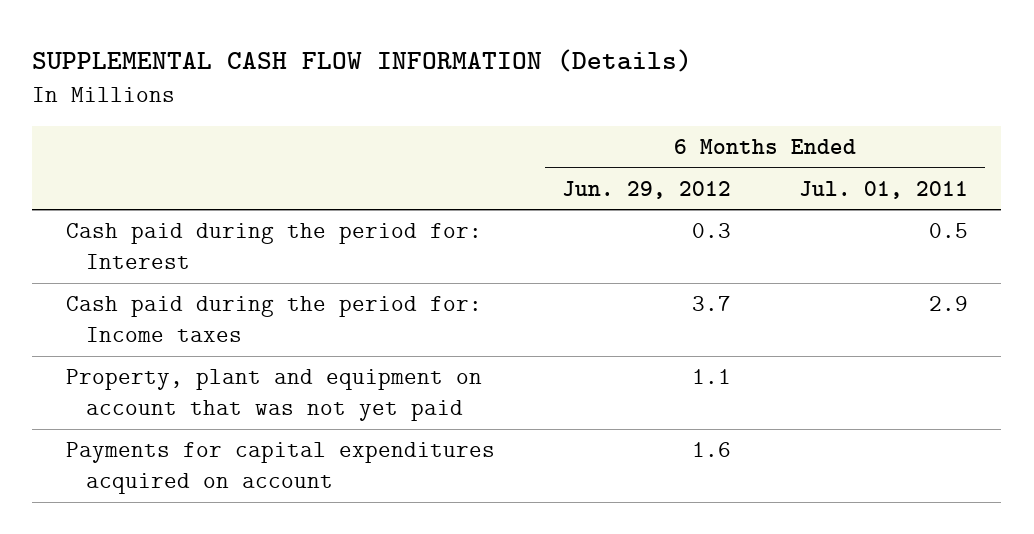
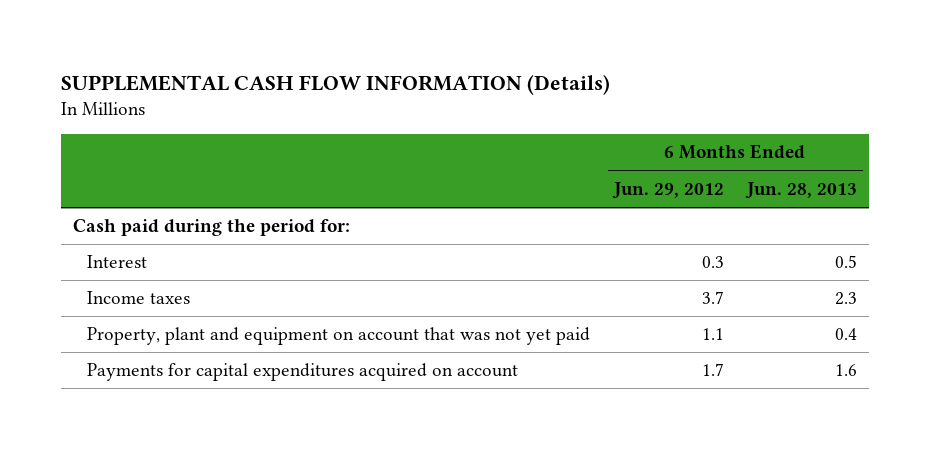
[798,180,968,199] Jul. 01, 2011 -> none
none -> [745,181,858,199] Jun. 28, 2013
none -> [72,219,350,237] Cash paid during the period for:
[65,223,482,270] Cash paid during the period for: Interest -> [86,255,147,269] Interest
[65,296,482,343] Cash paid during the period for: Income taxes -> [86,291,190,305] Income taxes
[692,442,732,458] 1.6 -> [701,363,724,377] 1.7

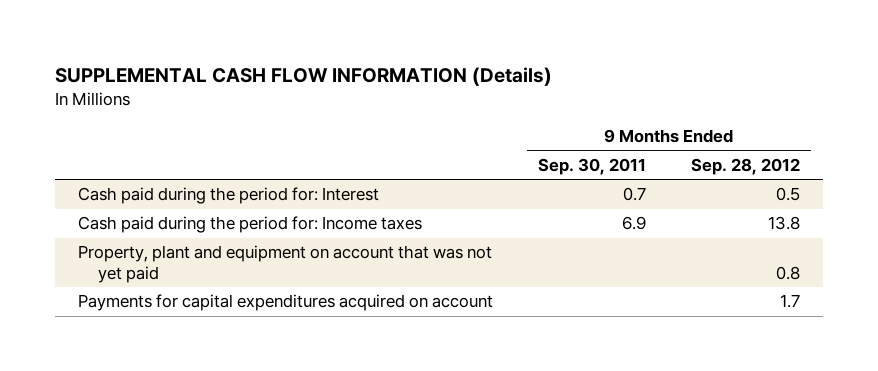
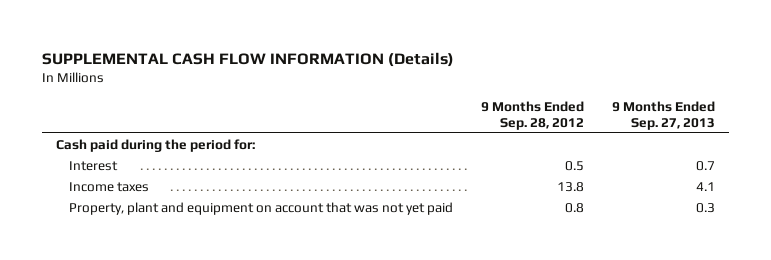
[537,158,646,176] Sep. 30, 2011 -> none
none -> [612,100,716,130] 9 Months Ended Sep. 27, 2013
none -> [56,138,256,152] Cash paid during the period for:
[77,187,379,205] Cash paid during the period for: Interest -> [68,160,118,171] Interest
[77,216,422,234] Cash paid during the period for: Income taxes -> [68,181,149,192] Income taxes
[77,294,493,312] Payments for capital expenditures acquired on account -> none

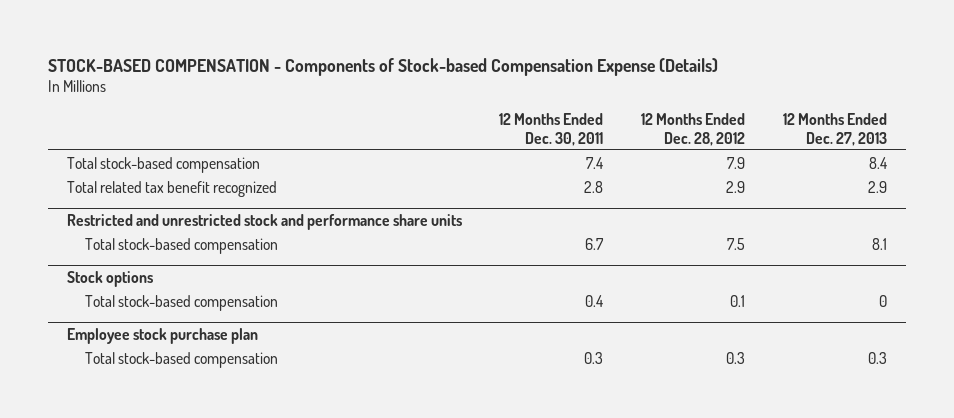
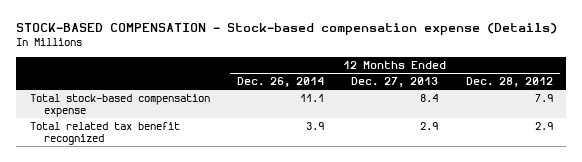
[47,57,718,76] STOCK-BASED COMPENSATION - Components of Stock-based Compensation Expense (Details) -> [15,23,557,36] STOCK-BASED COMPENSATION - Stock-based compensation expense (Details)
[499,113,604,146] 12 Months Ended Dec. 30, 2011 -> none
none -> [236,77,324,88] Dec. 26, 2014
[66,156,260,173] Total stock-based compensation -> [29,94,210,118] Total stock-based compensation expense
[66,213,462,230] Restricted and unrestricted stock and performance share units -> none
[85,237,279,254] Total stock-based compensation -> none
[66,270,153,287] Stock options -> none
[85,294,279,311] Total stock-based compensation -> none
[66,327,258,344] Employee stock purchase plan -> none
[85,351,279,368] Total stock-based compensation -> none

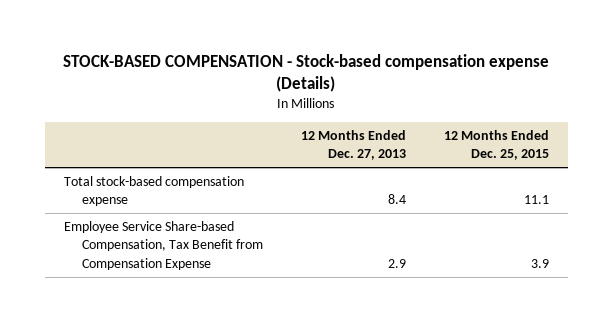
[236,77,324,88] Dec. 26, 2014 -> none
[465,77,553,88] Dec. 28, 2012 -> none
none -> [443,130,549,161] 12 Months Ended Dec. 25, 2015
[29,122,180,146] Total related tax benefit recognized -> [63,221,263,270] Employee Service Share-based Compensation, Tax Benefit from Compensation Expense

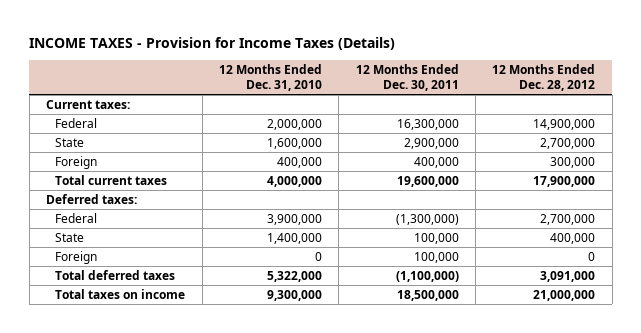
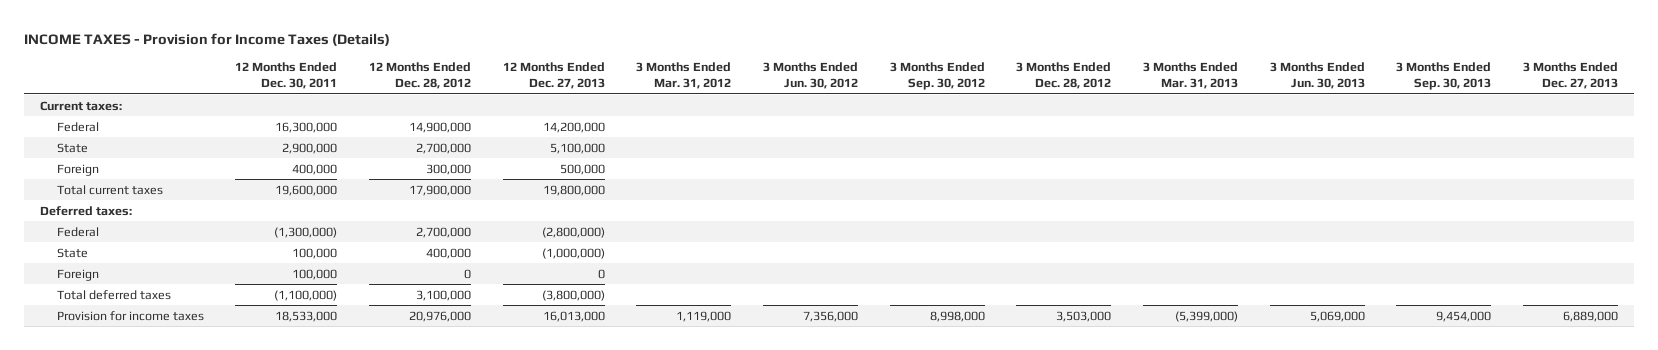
[218,63,322,92] 12 Months Ended Dec. 31, 2010 -> none
none -> [502,61,605,89] 12 Months Ended Dec. 27, 2013
none -> [636,61,732,89] 3 Months Ended Mar. 31, 2012
none -> [763,61,859,89] 3 Months Ended Jun. 30, 2012
none -> [889,61,985,90] 3 Months Ended Sep. 30, 2012
none -> [1016,61,1112,89] 3 Months Ended Dec. 28, 2012
none -> [1143,61,1239,89] 3 Months Ended Mar. 31, 2013
none -> [1269,61,1365,89] 3 Months Ended Jun. 30, 2013
none -> [1396,61,1492,90] 3 Months Ended Sep. 30, 2013
none -> [1522,61,1618,89] 3 Months Ended Dec. 27, 2013
[55,288,186,299] Total taxes on income -> none
[540,270,596,282] 3,091,000 -> [416,289,472,301] 3,100,000
none -> [56,310,204,321] Provision for income taxes

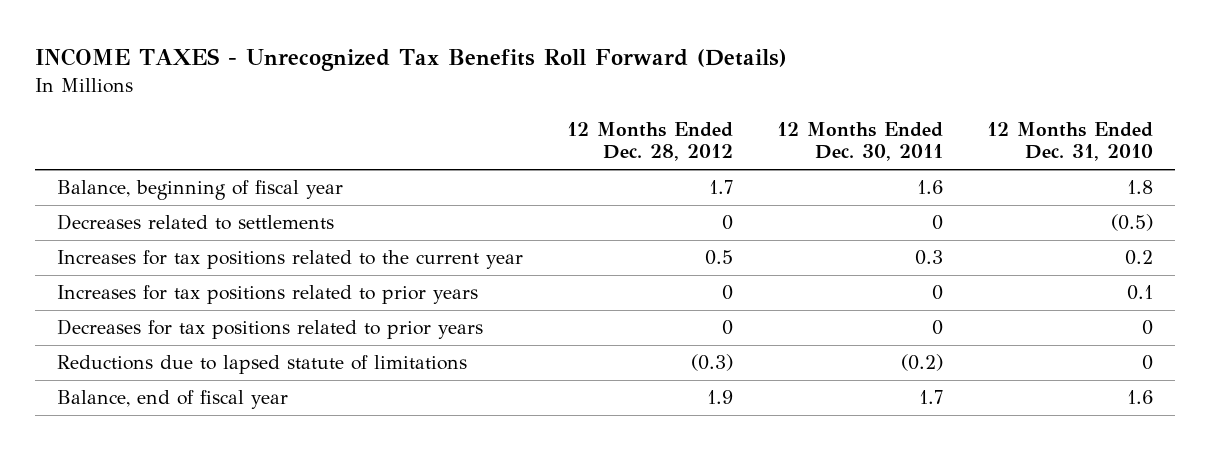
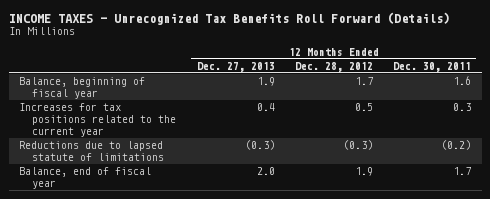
[987,121,1154,162] 12 Months Ended Dec. 31, 2010 -> none
none -> [196,61,275,72] Dec. 27, 2013
[56,214,334,231] Decreases related to settlements -> none
[56,285,478,305] Increases for tax positions related to prior years -> none
[56,319,483,340] Decreases for tax positions related to prior years -> none

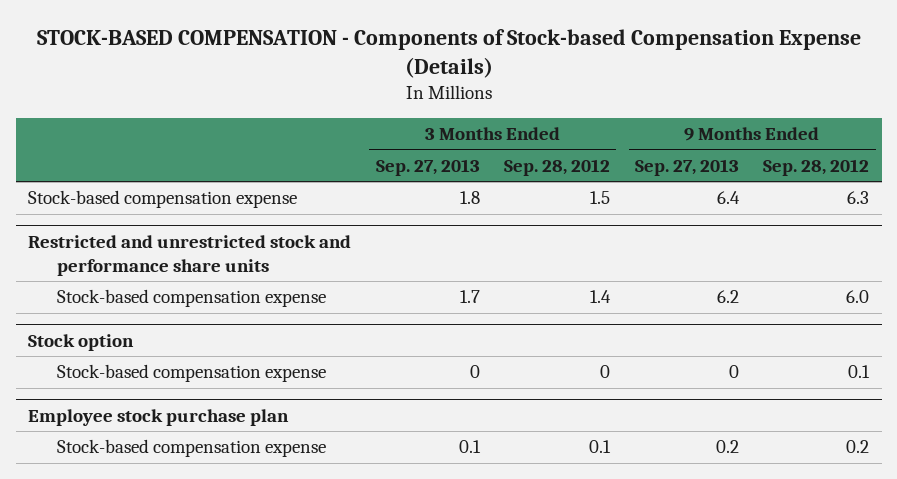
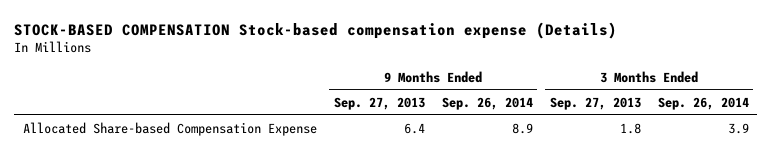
[36,28,861,78] STOCK-BASED COMPENSATION - Components of Stock-based Compensation Expense (Details) -> [14,21,618,39] STOCK-BASED COMPENSATION Stock-based compensation expense (Details)
[504,158,611,176] Sep. 28, 2012 -> none
[763,158,870,176] Sep. 28, 2012 -> none
none -> [441,96,533,110] Sep. 26, 2014
none -> [657,96,749,110] Sep. 26, 2014
[28,235,352,276] Restricted and unrestricted stock and performance share units -> none
[57,289,327,308] Stock-based compensation expense -> none
[28,334,135,352] Stock option -> none
[57,364,327,383] Stock-based compensation expense -> none
[28,409,290,427] Employee stock purchase plan -> none
[57,439,327,458] Stock-based compensation expense -> none
[28,190,298,209] Stock-based compensation expense -> [22,121,317,136] Allocated Share-based Compensation Expense

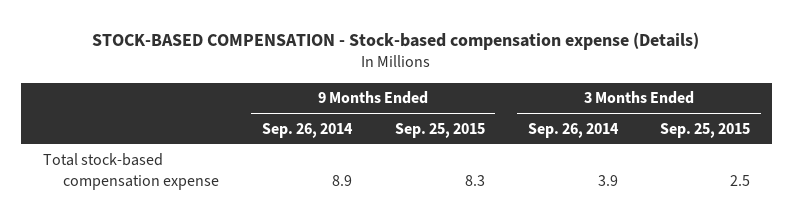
[14,21,618,39] STOCK-BASED COMPENSATION Stock-based compensation expense (Details) -> [92,31,700,50] STOCK-BASED COMPENSATION - Stock-based compensation expense (Details)
[333,96,425,110] Sep. 27, 2013 -> none
[549,96,641,110] Sep. 27, 2013 -> none
none -> [394,122,485,138] Sep. 25, 2015
none -> [660,122,751,138] Sep. 25, 2015
[22,121,317,136] Allocated Share-based Compensation Expense -> [42,153,220,190] Total stock-based compensation expense

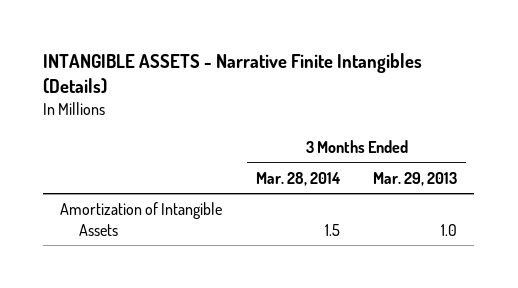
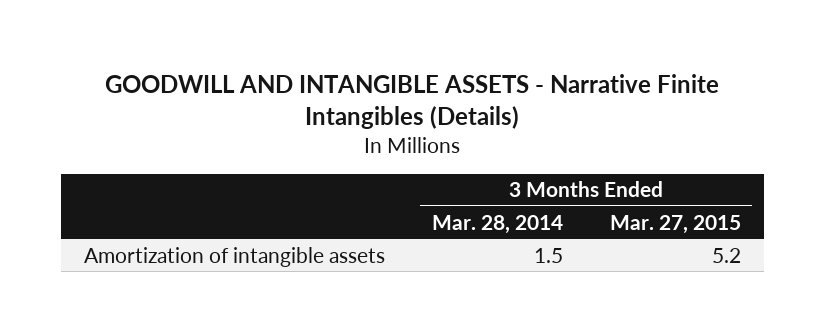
[43,53,423,95] INTANGIBLE ASSETS - Narrative Finite Intangibles (Details) -> [105,73,720,129] GOODWILL AND INTANGIBLE ASSETS - Narrative Finite Intangibles (Details)
[373,171,458,186] Mar. 29, 2013 -> none
none -> [609,214,741,234] Mar. 27, 2015
[60,202,223,236] Amortization of Intangible Assets -> [84,246,386,267] Amortization of intangible assets

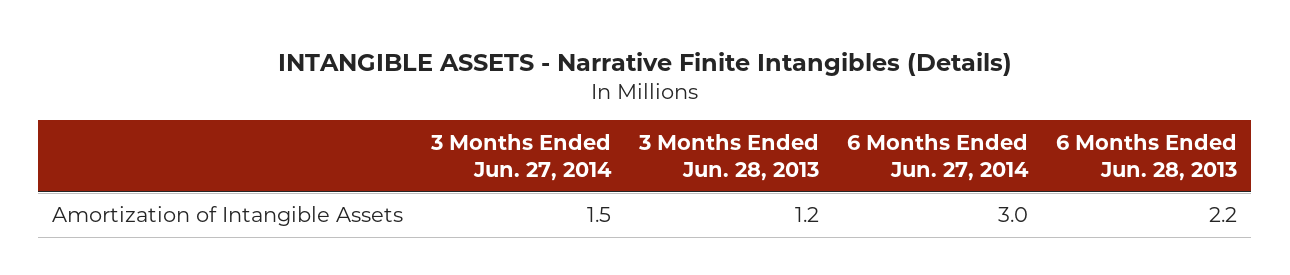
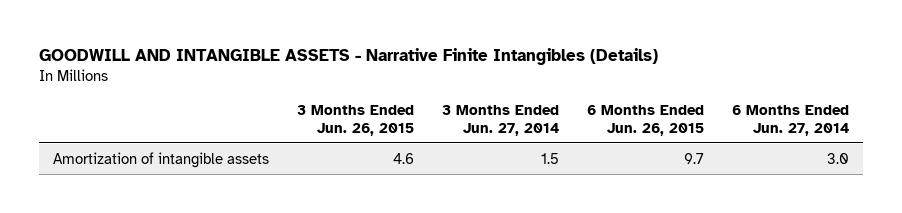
[277,51,1012,76] INTANGIBLE ASSETS - Narrative Finite Intangibles (Details) -> [38,48,658,66] GOODWILL AND INTANGIBLE ASSETS - Narrative Finite Intangibles (Details)
[638,133,820,182] 3 Months Ended Jun. 28, 2013 -> none
[1056,133,1238,182] 6 Months Ended Jun. 28, 2013 -> none
none -> [296,104,414,136] 3 Months Ended Jun. 26, 2015
none -> [586,104,704,136] 6 Months Ended Jun. 26, 2015
[52,206,404,227] Amortization of Intangible Assets -> [52,151,269,168] Amortization of intangible assets

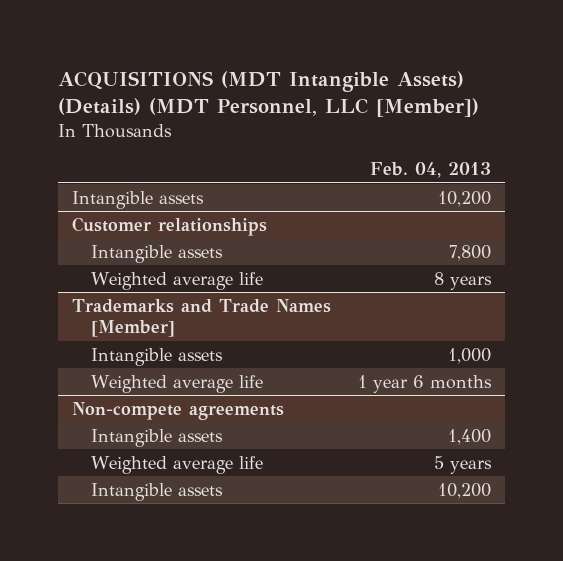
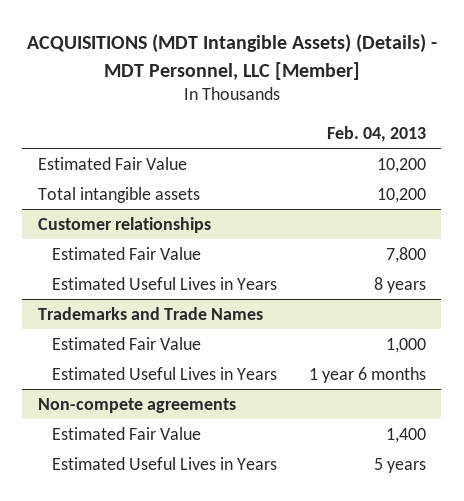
[57,70,479,118] ACQUISITIONS (MDT Intangible Assets) (Details) (MDT Personnel, LLC [Member]) -> [26,34,437,80] ACQUISITIONS (MDT Intangible Assets) (Details) - MDT Personnel, LLC [Member]
[71,190,204,209] Intangible assets -> [38,156,188,170] Estimated Fair Value
none -> [38,186,201,203] Total intangible assets
[90,244,223,263] Intangible assets -> [52,246,202,260] Estimated Fair Value
[90,271,263,290] Weighted average life -> [52,276,278,290] Estimated Useful Lives in Years
[71,298,331,338] Trademarks and Trade Names [Member] -> [38,306,264,320] Trademarks and Trade Names
[90,347,223,366] Intangible assets -> [52,336,202,350] Estimated Fair Value
[90,374,263,393] Weighted average life -> [52,366,278,380] Estimated Useful Lives in Years
[90,482,223,501] Intangible assets -> none
[90,428,223,447] Intangible assets -> [52,426,202,440] Estimated Fair Value
[90,455,263,474] Weighted average life -> [52,456,278,470] Estimated Useful Lives in Years

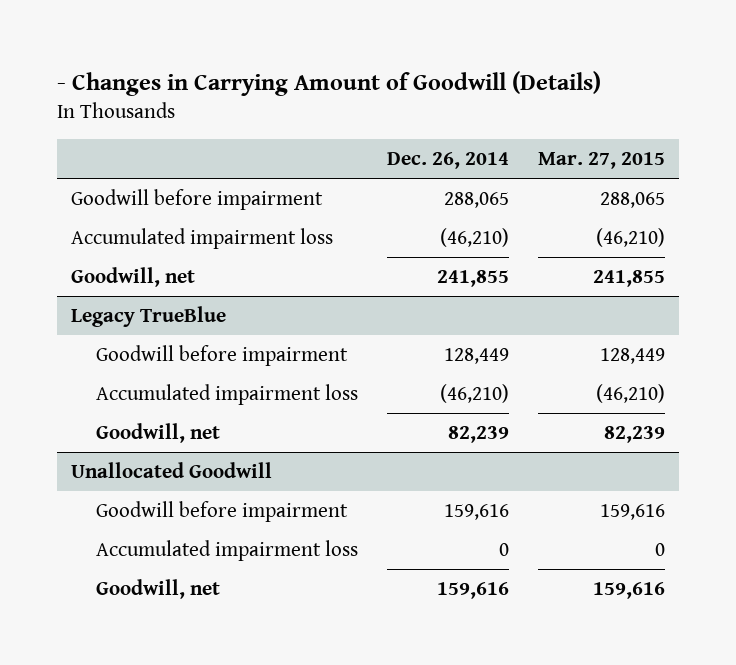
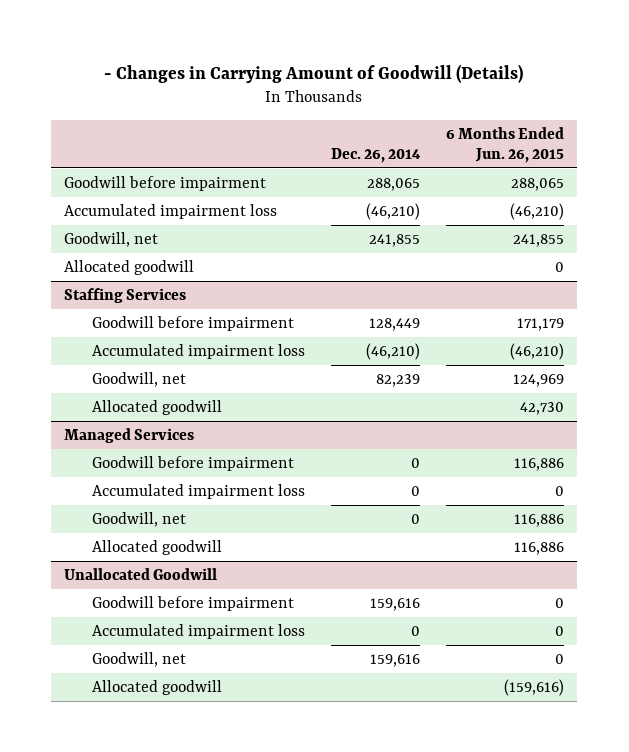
[538,152,666,170] Mar. 27, 2015 -> none
none -> [446,126,565,163] 6 Months Ended Jun. 26, 2015
none -> [64,259,195,275] Allocated goodwill
[71,306,227,328] Legacy TrueBlue -> [64,287,187,303] Staffing Services
none -> [92,399,223,415] Allocated goodwill
none -> [64,427,195,443] Managed Services
none -> [92,455,295,471] Goodwill before impairment
none -> [92,483,306,499] Accumulated impairment loss
none -> [92,511,187,527] Goodwill, net
none -> [92,539,223,555] Allocated goodwill
none -> [92,679,223,695] Allocated goodwill

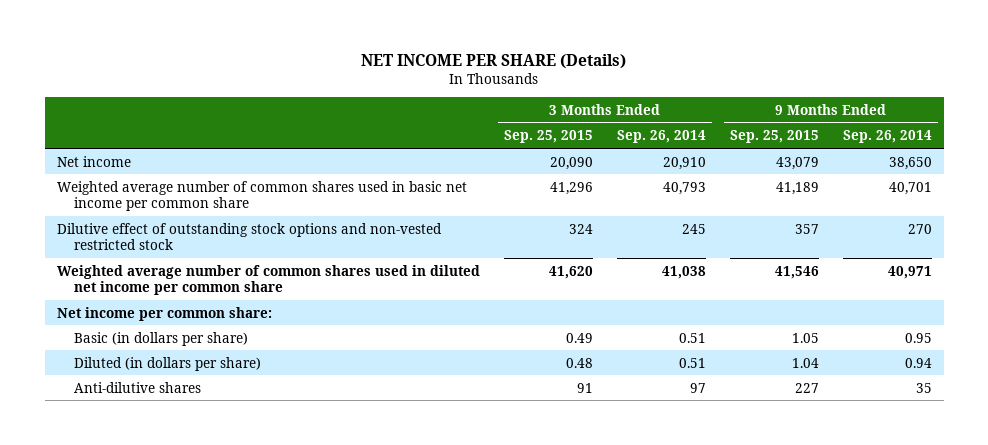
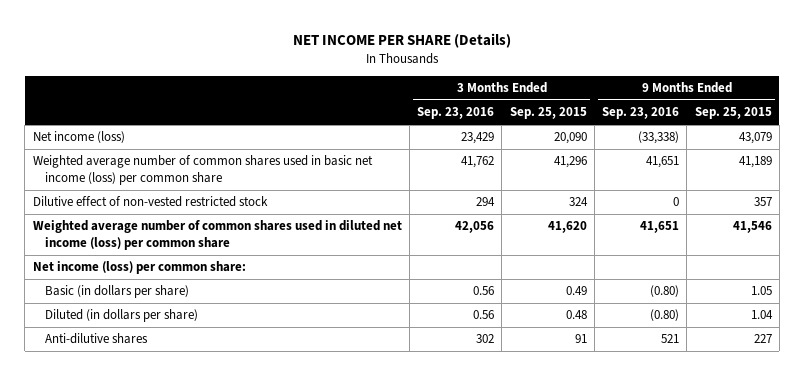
[616,130,706,144] Sep. 26, 2014 -> none
[842,130,932,144] Sep. 26, 2014 -> none
none -> [417,107,495,120] Sep. 23, 2016
none -> [602,107,680,120] Sep. 23, 2016
[56,155,131,167] Net income -> [32,131,125,144] Net income (loss)
[56,180,467,211] Weighted average number of common shares used in basic net income per common share -> [32,155,373,185] Weighted average number of common shares used in basic net income (loss) per common share
[56,222,442,250] Dilutive effect of outstanding stock options and non-vested restricted stock -> [32,196,268,208] Dilutive effect of non-vested restricted stock
[56,264,480,295] Weighted average number of common shares used in diluted net income per common share -> [32,220,402,250] Weighted average number of common shares used in diluted net income (loss) per common share
[56,306,272,321] Net income per common share: -> [32,261,246,275] Net income (loss) per common share:

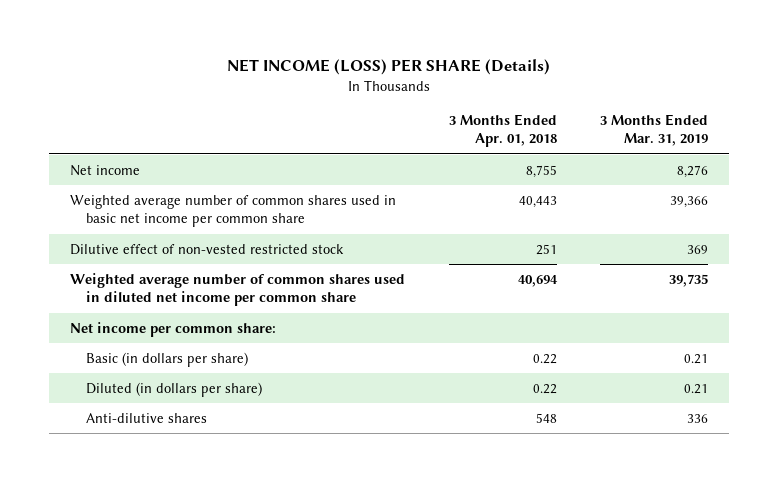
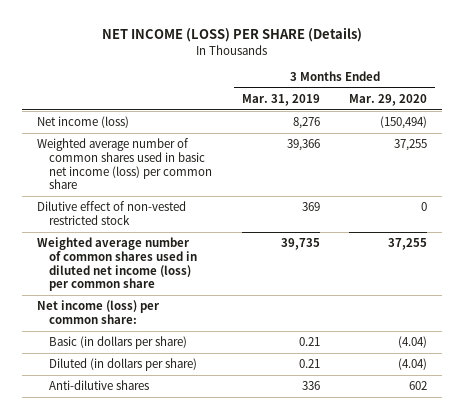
[448,113,557,148] 3 Months Ended Apr. 01, 2018 -> none
none -> [349,94,428,107] Mar. 29, 2020
[70,164,141,176] Net income -> [36,116,129,129] Net income (loss)
[70,194,397,228] Weighted average number of common shares used in basic net income per common share -> [36,138,213,190] Weighted average number of common shares used in basic net income (loss) per common share
[70,272,406,307] Weighted average number of common shares used in diluted net income per common share -> [36,237,198,292] Weighted average number of common shares used in diluted net income (loss) per common share
[70,321,277,337] Net income per common share: -> [36,300,160,324] Net income (loss) per common share:

